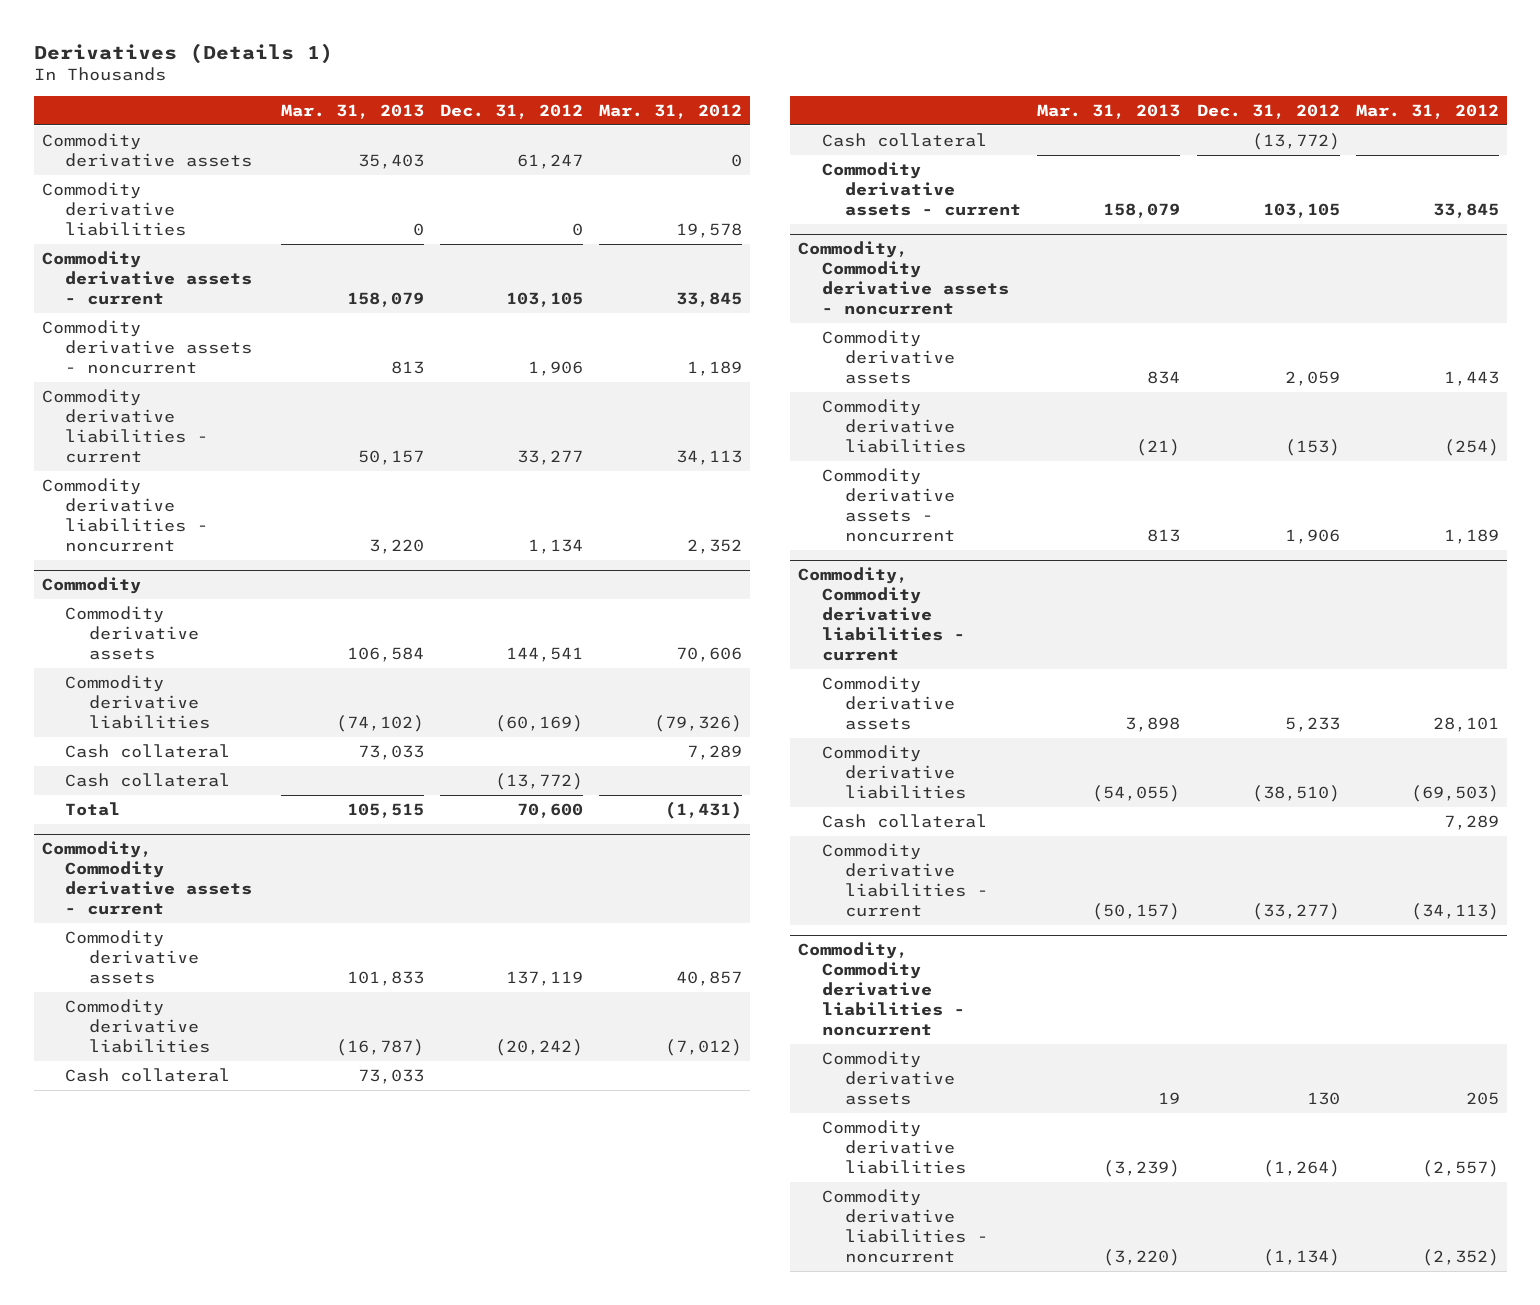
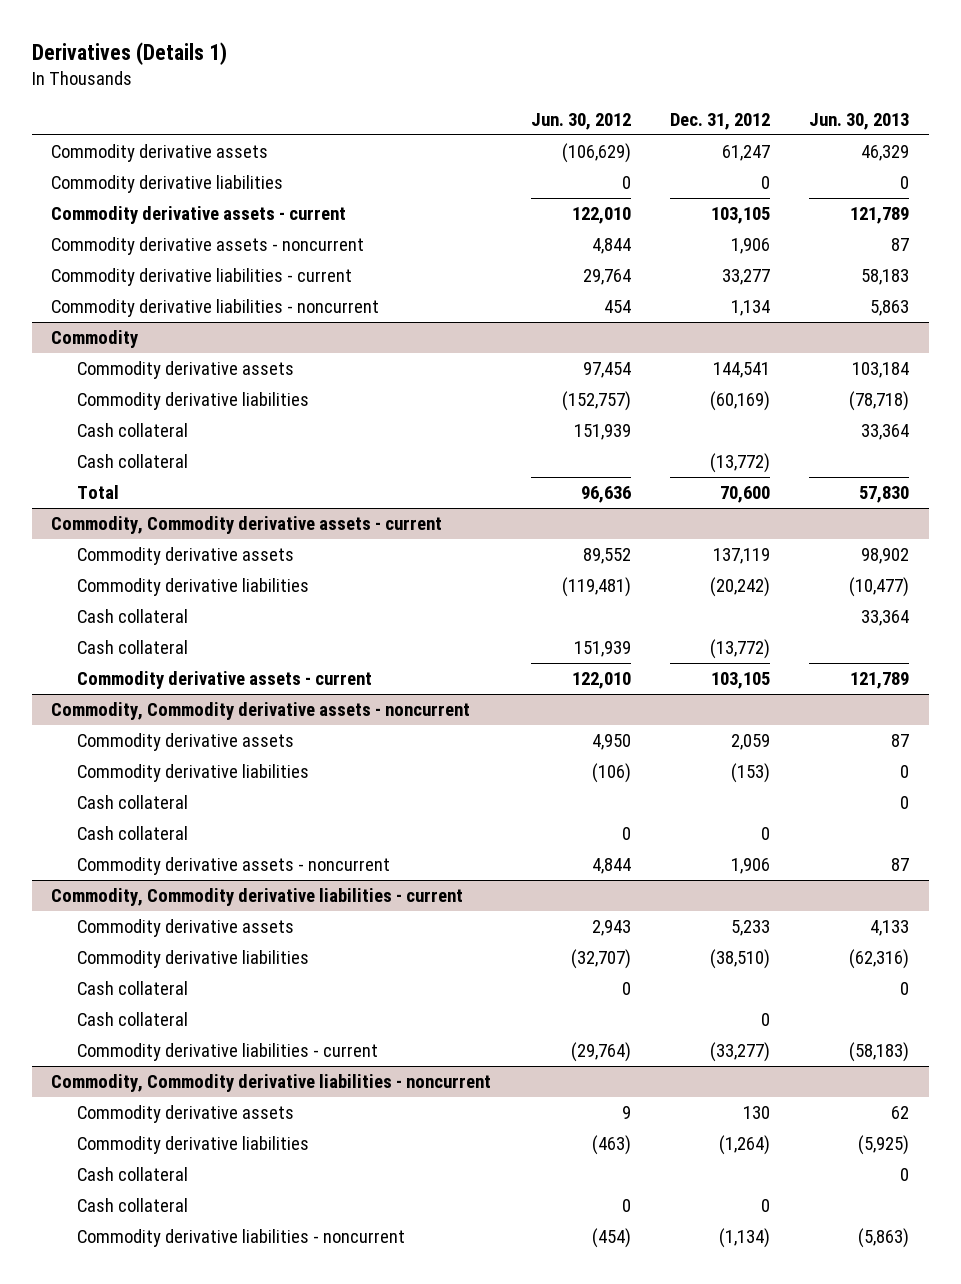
[280,104,424,120] Mar. 31, 2013 -> none
[599,104,743,120] Mar. 31, 2012 -> none
none -> [530,113,631,131] Jun. 30, 2012
none -> [809,113,910,131] Jun. 30, 2013
none -> [77,795,189,810] Cash collateral
none -> [77,826,189,841] Cash collateral
none -> [77,1012,189,1027] Cash collateral
none -> [77,1167,189,1182] Cash collateral
none -> [77,1198,189,1213] Cash collateral

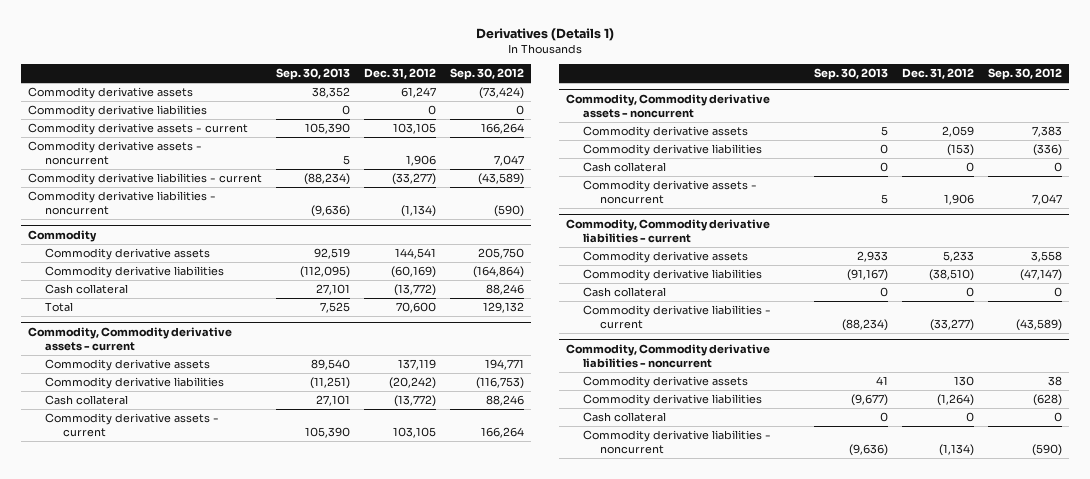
[530,113,631,131] Jun. 30, 2012 -> none
[809,113,910,131] Jun. 30, 2013 -> none
none -> [276,68,351,81] Sep. 30, 2013
none -> [450,68,525,81] Sep. 30, 2012
[722,269,771,286] 33,277 -> [392,173,437,186] (33,277)
[731,300,771,317] 1,134 -> [401,204,437,217] (1,134)
[77,423,189,438] Cash collateral -> none
[77,609,189,624] Cash collateral -> none
[77,795,189,810] Cash collateral -> none
[77,981,189,996] Cash collateral -> none
[77,1167,189,1182] Cash collateral -> none

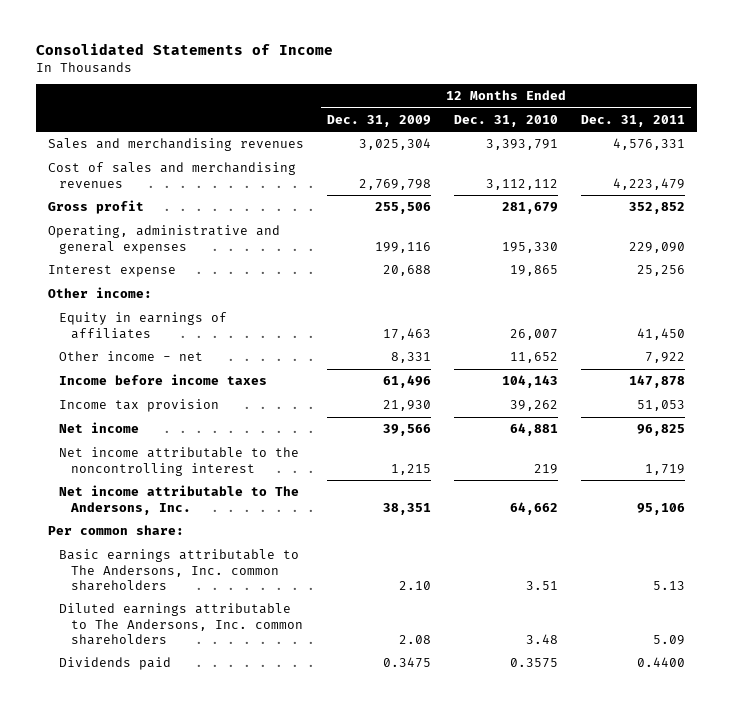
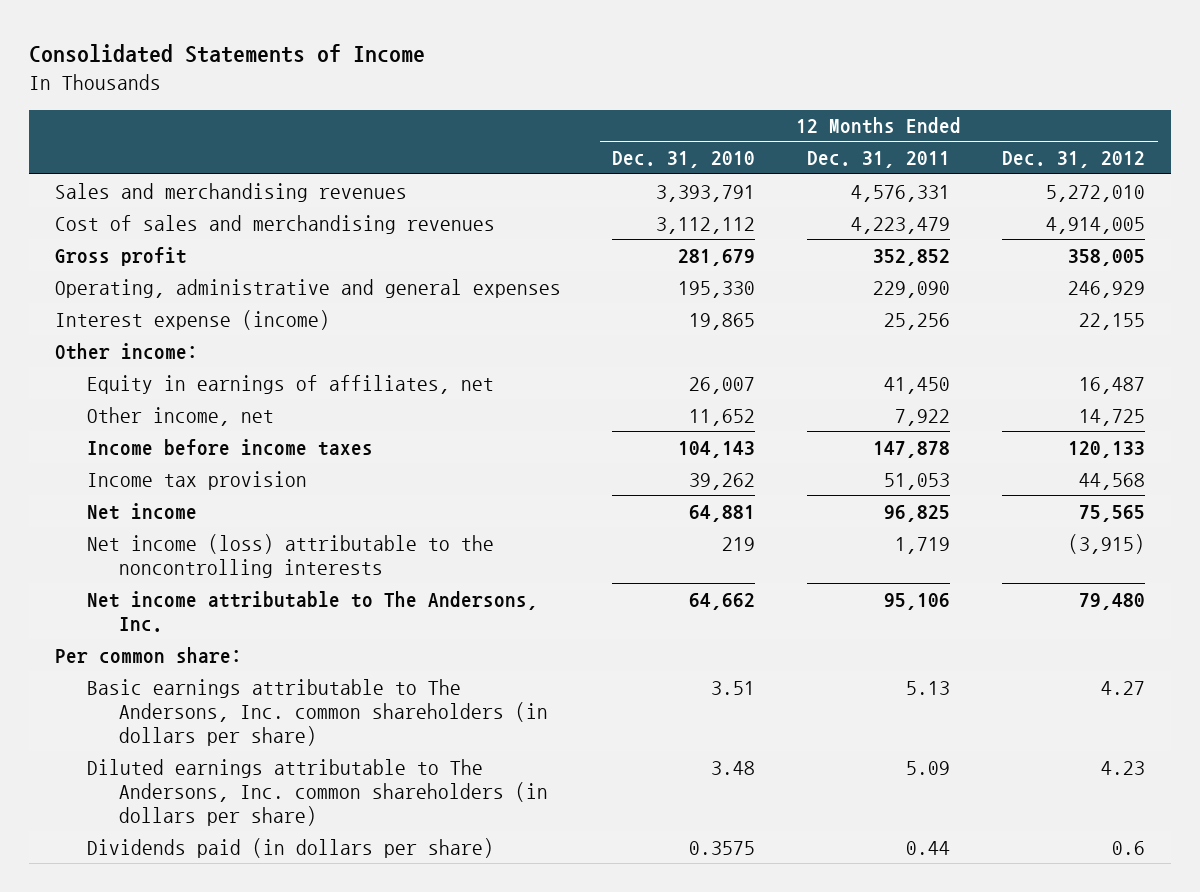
[326,114,431,127] Dec. 31, 2009 -> none
none -> [1002,151,1146,169] Dec. 31, 2012
[47,265,176,278] Interest expense -> [54,309,330,330] Interest expense (income)
[59,312,228,339] Equity in earnings of affiliates -> [86,374,494,394] Equity in earnings of affiliates, net
[59,351,204,362] Other income - net -> [86,406,274,426] Other income, net
[59,447,300,476] Net income attributable to the noncontrolling interest -> [86,533,494,578] Net income (loss) attributable to the noncontrolling interests
[59,549,300,591] Basic earnings attributable to The Andersons, Inc. common shareholders -> [86,678,548,746] Basic earnings attributable to The Andersons, Inc. common shareholders (in dollars per share)
[59,603,304,645] Diluted earnings attributable to The Andersons, Inc. common shareholders -> [86,758,548,826] Diluted earnings attributable to The Andersons, Inc. common shareholders (in dollars per share)
[59,657,172,671] Dividends paid -> [86,837,494,858] Dividends paid (in dollars per share)
[637,657,686,668] 0.4400 -> [906,840,951,855] 0.44

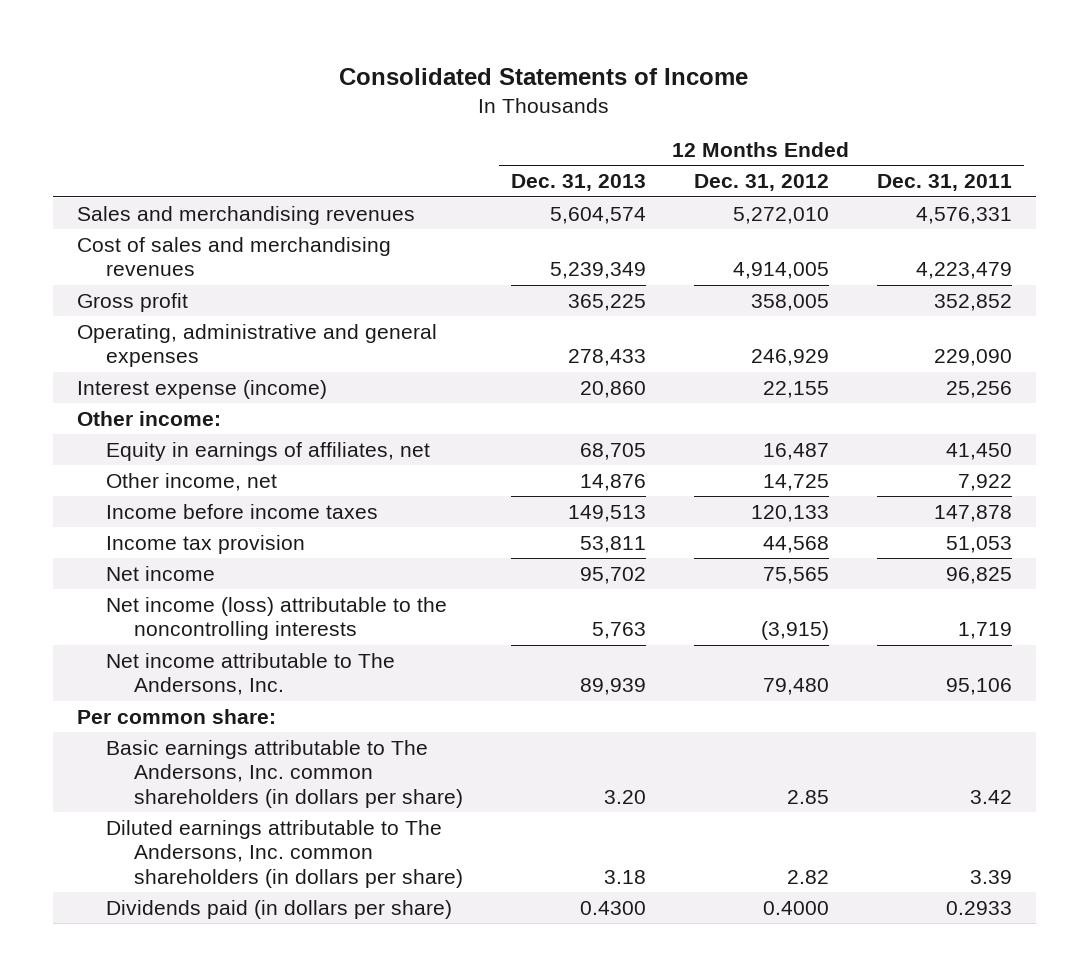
[612,151,756,169] Dec. 31, 2010 -> none
none -> [510,174,646,192] Dec. 31, 2013
[906,680,951,695] 5.13 -> [969,789,1012,804] 3.42
[1101,680,1146,695] 4.27 -> [786,789,829,804] 2.85
[906,760,951,775] 5.09 -> [969,869,1012,884] 3.39
[1101,760,1146,775] 4.23 -> [786,869,829,884] 2.82
[906,840,951,855] 0.44 -> [945,900,1012,915] 0.2933
[1112,840,1146,855] 0.6 -> [762,900,829,915] 0.4000

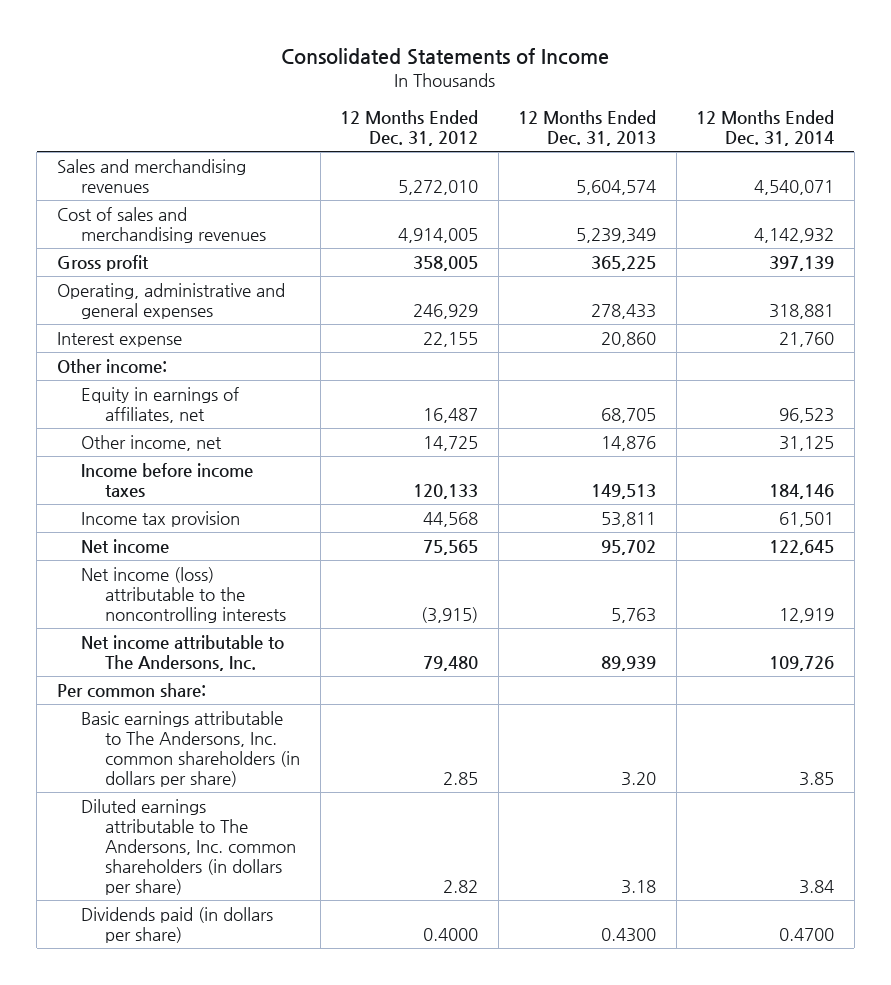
[876,174,1012,192] Dec. 31, 2011 -> none
none -> [696,110,835,147] 12 Months Ended Dec. 31, 2014
[77,379,328,399] Interest expense (income) -> [56,331,182,347] Interest expense

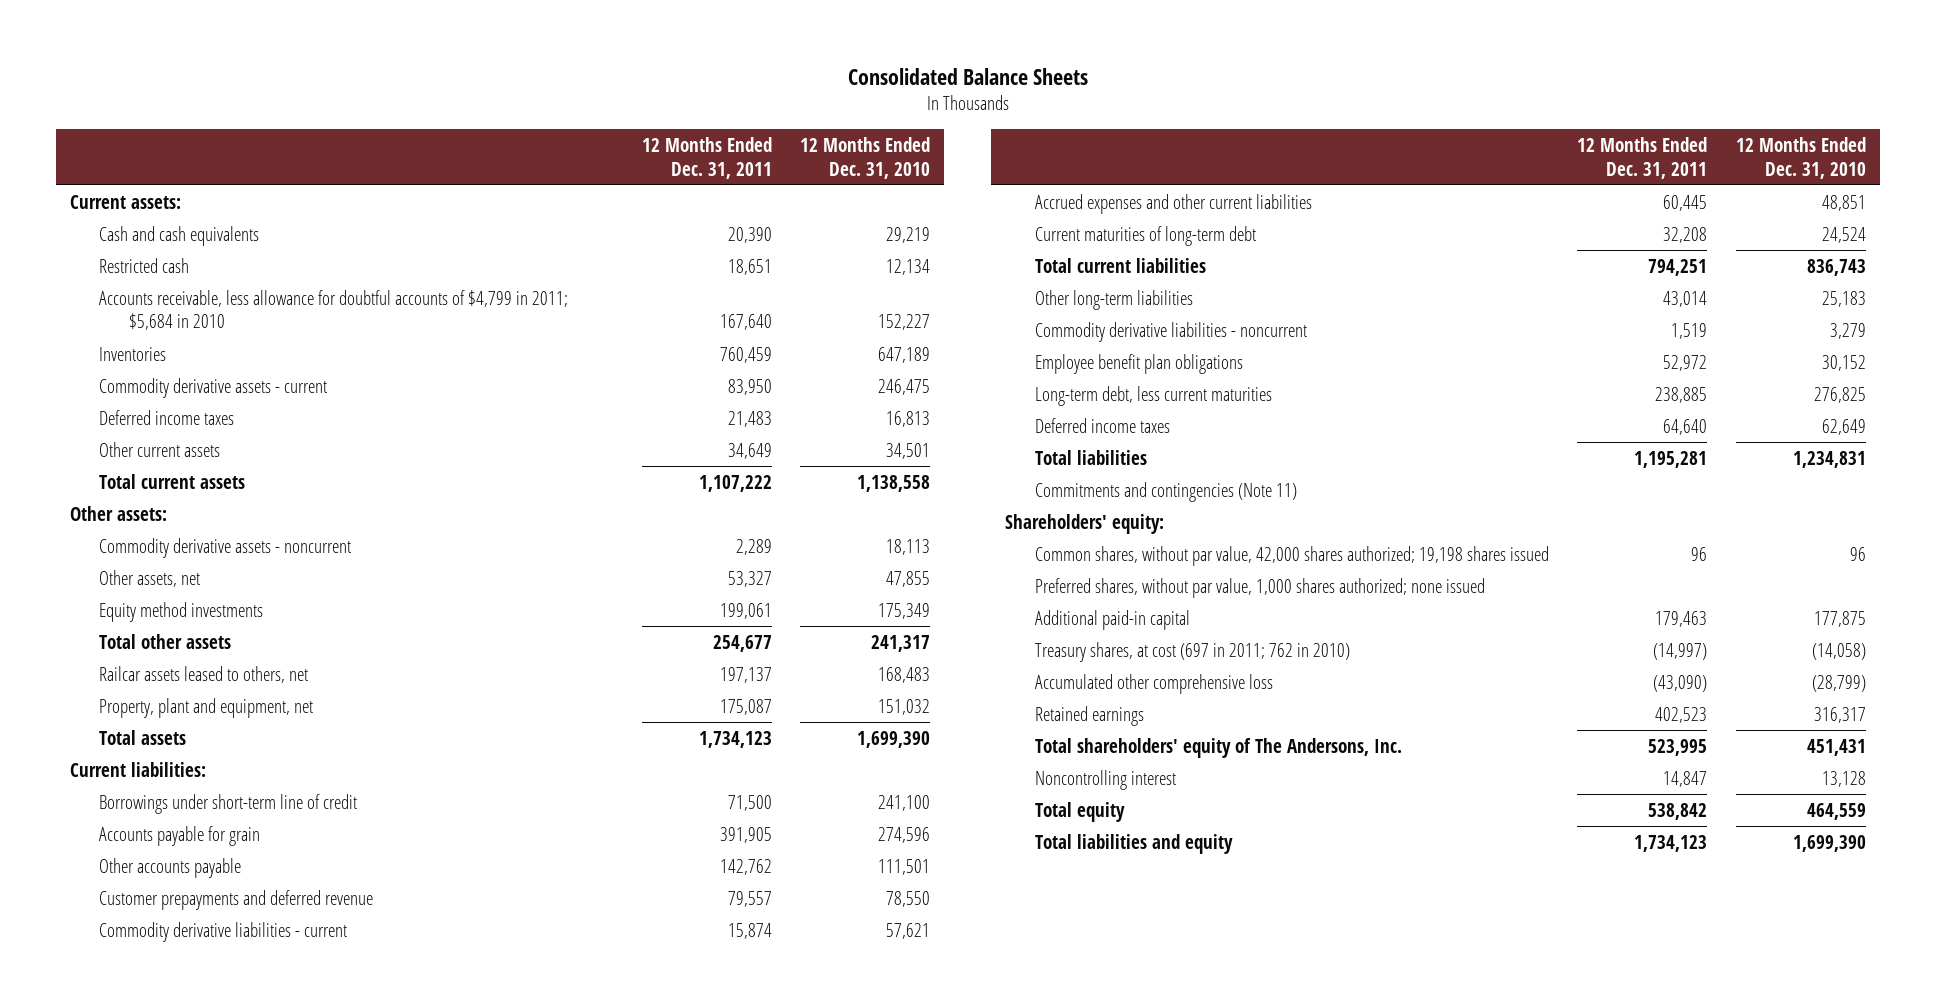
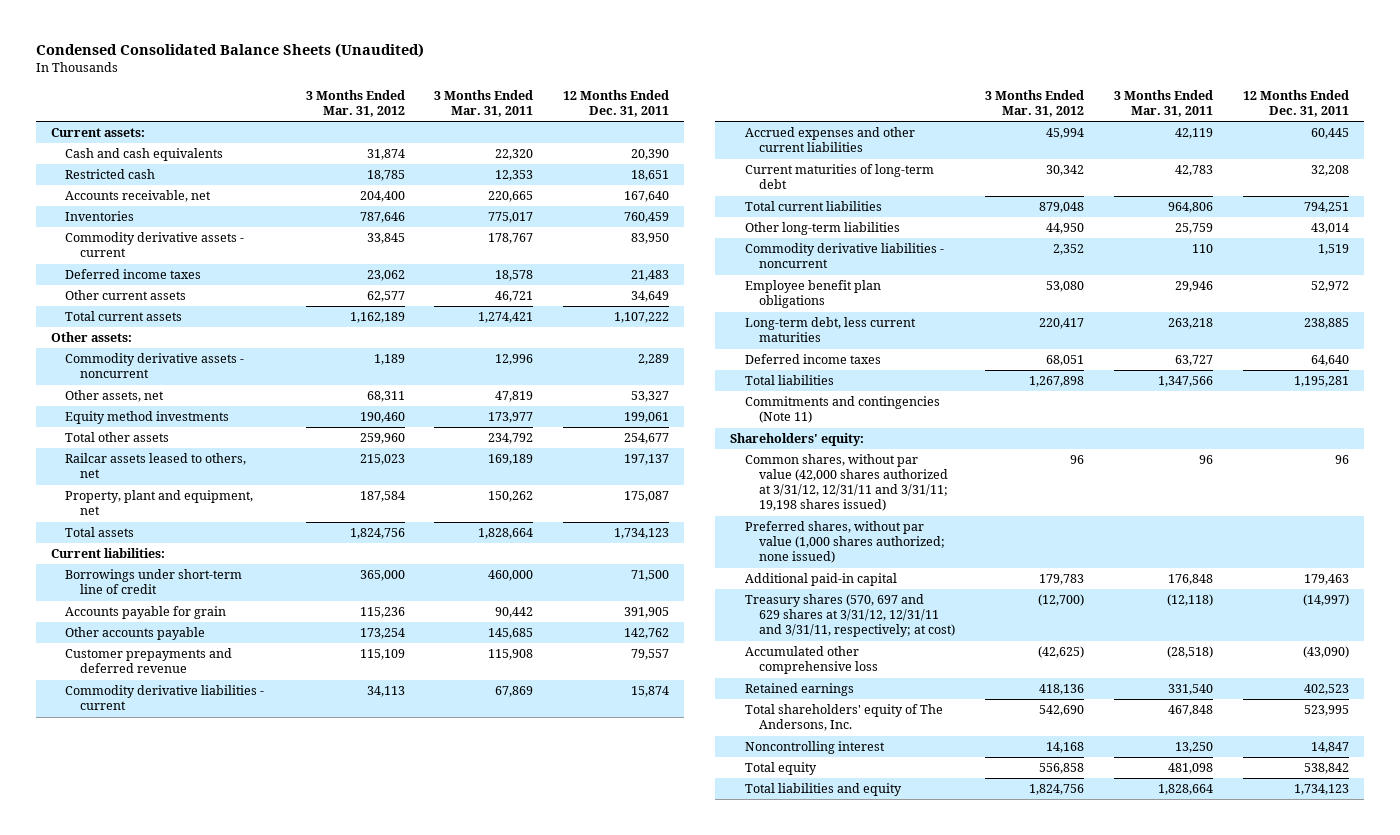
[847,67,1088,85] Consolidated Balance Sheets -> [36,43,425,59] Condensed Consolidated Balance Sheets (Unaudited)
[799,136,930,179] 12 Months Ended Dec. 31, 2010 -> none
none -> [305,89,405,117] 3 Months Ended Mar. 31, 2012
none -> [434,89,534,117] 3 Months Ended Mar. 31, 2011
[99,289,569,331] Accounts receivable, less allowance for doubtful accounts of $4,799 in 2011; $5,684 in 2010 -> [65,190,212,203] Accounts receivable, net
[1035,545,1550,566] Common shares, without par value, 42,000 shares authorized; 19,198 shares issued -> [744,454,949,512] Common shares, without par value (42,000 shares authorized at 3/31/12, 12/31/11 and 3/31/11; 19,198 shares issued)
[1035,577,1486,598] Preferred shares, without par value, 1,000 shares authorized; none issued -> [744,521,946,564] Preferred shares, without par value (1,000 shares authorized; none issued)
[1035,641,1351,662] Treasury shares, at cost (697 in 2011; 762 in 2010) -> [744,594,956,638] Treasury shares (570, 697 and 629 shares at 3/31/12, 12/31/11 and 3/31/11, respectively; at cost)

